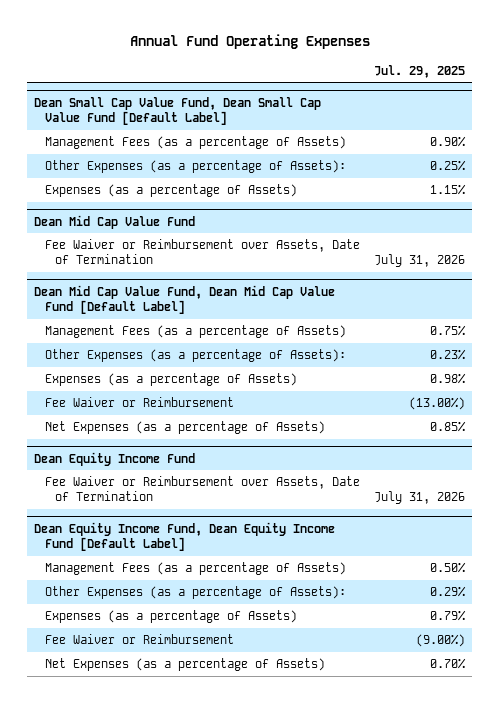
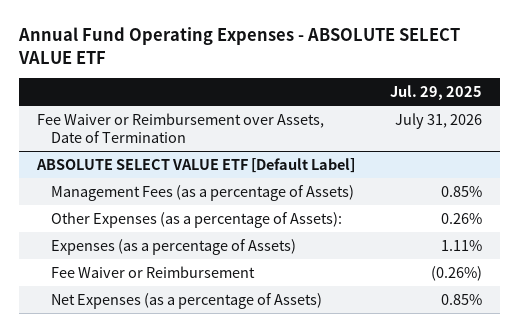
[129,34,370,50] Annual Fund Operating Expenses -> [17,27,460,64] Annual Fund Operating Expenses - ABSOLUTE SELECT VALUE ETF
[34,96,322,125] Dean Small Cap Value Fund, Dean Small Cap Value Fund [Default Label] -> none
[44,136,346,150] Management Fees (as a percentage of Assets) -> none
[44,160,346,174] Other Expenses (as a percentage of Assets): -> none
[44,184,297,198] Expenses (as a percentage of Assets) -> none
[34,214,196,229] Dean Mid Cap Value Fund -> none
[34,284,336,314] Dean Mid Cap Value Fund, Dean Mid Cap Value Fund [Default Label] -> none
none -> [35,157,355,173] ABSOLUTE SELECT VALUE ETF [Default Label]
[429,325,466,337] 0.75% -> [440,185,482,197] 0.85%
[429,349,466,361] 0.23% -> [440,212,482,224] 0.26%
[429,373,466,385] 0.98% -> [440,239,482,251] 1.11%
[408,397,465,411] (13.00%) -> [430,265,482,281] (0.26%)
[34,451,196,466] Dean Equity Income Fund -> none
[44,476,360,502] Fee Waiver or Reimbursement over Assets, Date of Termination -> none
[34,521,336,551] Dean Equity Income Fund, Dean Equity Income Fund [Default Label] -> none
[44,562,346,576] Management Fees (as a percentage of Assets) -> none
[44,586,346,600] Other Expenses (as a percentage of Assets): -> none
[44,610,297,624] Expenses (as a percentage of Assets) -> none
[44,634,234,645] Fee Waiver or Reimbursement -> none
[44,658,325,672] Net Expenses (as a percentage of Assets) -> none

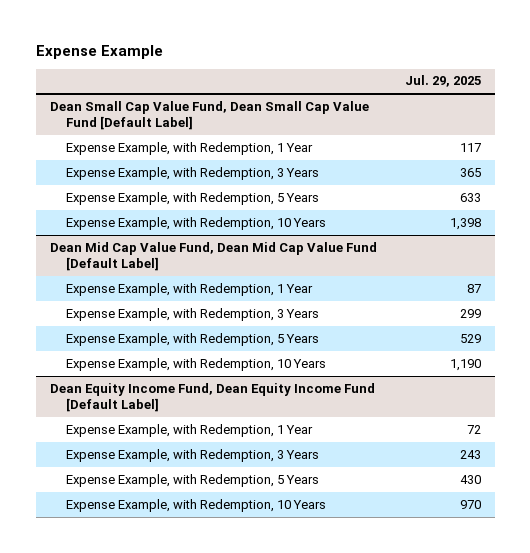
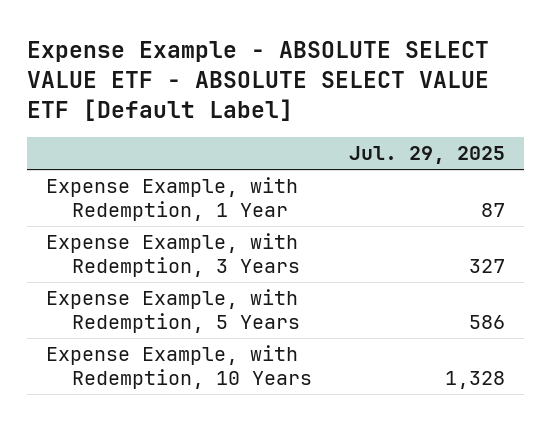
[35,44,163,59] Expense Example -> [27,40,490,121] Expense Example - ABSOLUTE SELECT VALUE ETF - ABSOLUTE SELECT VALUE ETF [Default Label]
[49,100,369,131] Dean Small Cap Value Fund, Dean Small Cap Value Fund [Default Label] -> none
[65,141,313,155] Expense Example, with Redemption, 1 Year -> none
[65,166,319,180] Expense Example, with Redemption, 3 Years -> none
[65,191,319,205] Expense Example, with Redemption, 5 Years -> none
[65,216,326,230] Expense Example, with Redemption, 10 Years -> none
[49,241,377,272] Dean Mid Cap Value Fund, Dean Mid Cap Value Fund [Default Label] -> none
[49,382,375,413] Dean Equity Income Fund, Dean Equity Income Fund [Default Label] -> none
[65,423,313,437] Expense Example, with Redemption, 1 Year -> none
[65,448,319,462] Expense Example, with Redemption, 3 Years -> none
[65,473,319,487] Expense Example, with Redemption, 5 Years -> none
[65,498,326,512] Expense Example, with Redemption, 10 Years -> none
[459,308,481,318] 299 -> [468,259,505,274] 327
[459,333,481,343] 529 -> [468,315,505,330] 586
[449,358,481,371] 1,190 -> [444,371,505,390] 1,328

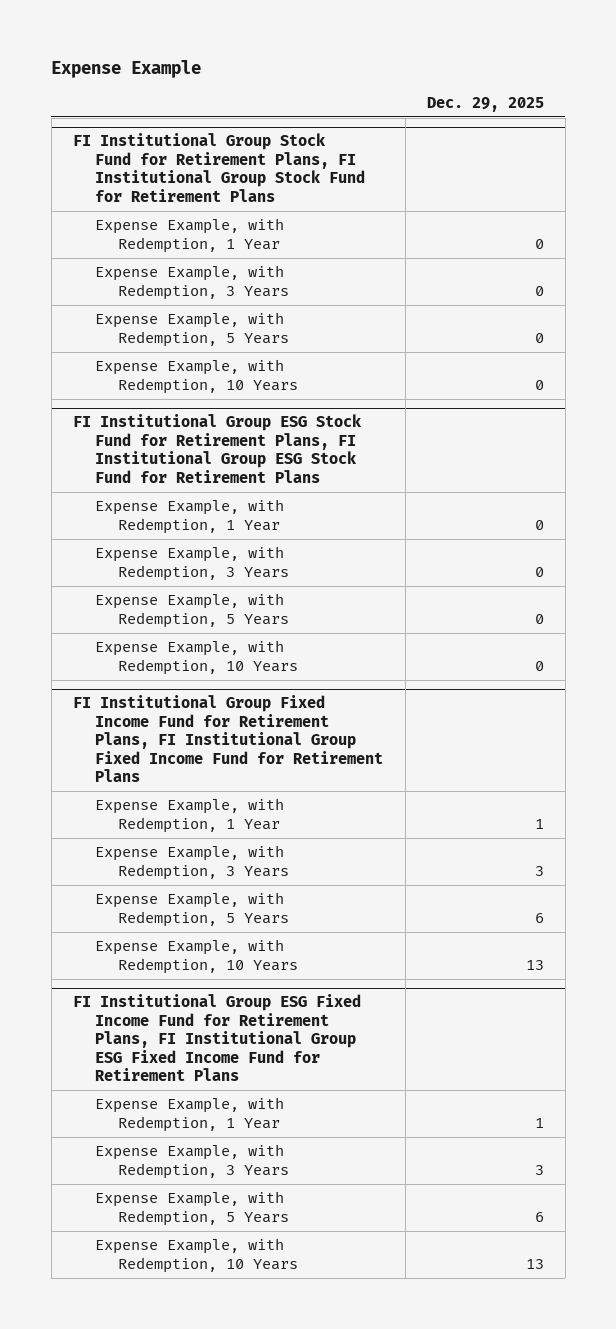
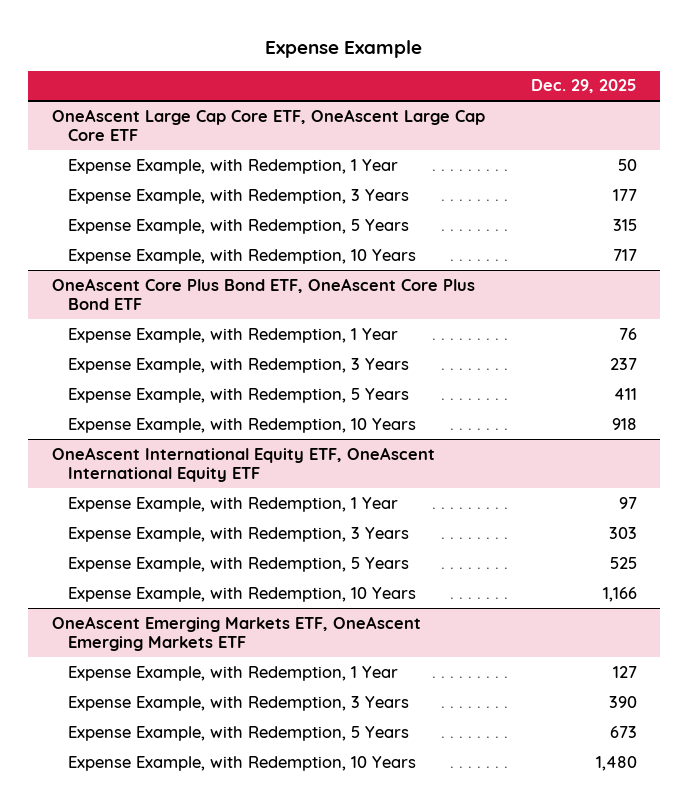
[72,133,366,202] FI Institutional Group Stock Fund for Retirement Plans, FI Institutional Group Stock Fund for Retirement Plans -> none
[72,414,362,483] FI Institutional Group ESG Stock Fund for Retirement Plans, FI Institutional Group ESG Stock Fund for Retirement Plans -> none
[72,695,384,783] FI Institutional Group Fixed Income Fund for Retirement Plans, FI Institutional Group Fixed Income Fund for Retirement Plans -> none
[72,994,361,1082] FI Institutional Group ESG Fixed Income Fund for Retirement Plans, FI Institutional Group ESG Fixed Income Fund for Retirement Plans -> none
none -> [51,108,485,142] OneAscent Large Cap Core ETF, OneAscent Large Cap Core ETF
[534,238,544,249] 0 -> [618,158,638,171] 50
[534,285,544,296] 0 -> [613,188,638,201] 177
[534,332,544,343] 0 -> [613,218,638,231] 315
[534,379,544,390] 0 -> [613,248,638,261] 717
none -> [51,277,475,311] OneAscent Core Plus Bond ETF, OneAscent Core Plus Bond ETF
[534,519,544,530] 0 -> [619,327,638,340] 76
[534,566,544,577] 0 -> [610,357,638,370] 237
[534,613,544,624] 0 -> [614,387,638,400] 411
[534,660,544,671] 0 -> [612,417,638,430] 918
none -> [51,446,435,483] OneAscent International Equity ETF, OneAscent International Equity ETF
[534,818,544,829] 1 -> [619,496,638,509] 97
[534,865,544,876] 3 -> [609,526,638,539] 303
[534,912,544,923] 6 -> [610,556,638,569] 525
[525,959,544,970] 13 -> [603,586,638,602] 1,166
none -> [51,615,421,652] OneAscent Emerging Markets ETF, OneAscent Emerging Markets ETF
[534,1117,544,1128] 1 -> [613,665,638,678] 127
[534,1164,544,1175] 3 -> [609,695,638,708] 390
[534,1211,544,1222] 6 -> [610,725,638,738] 673
[525,1258,544,1269] 13 -> [596,755,638,771] 1,480

